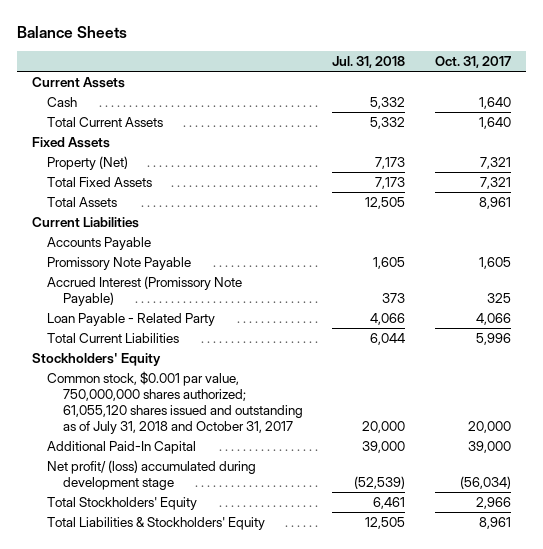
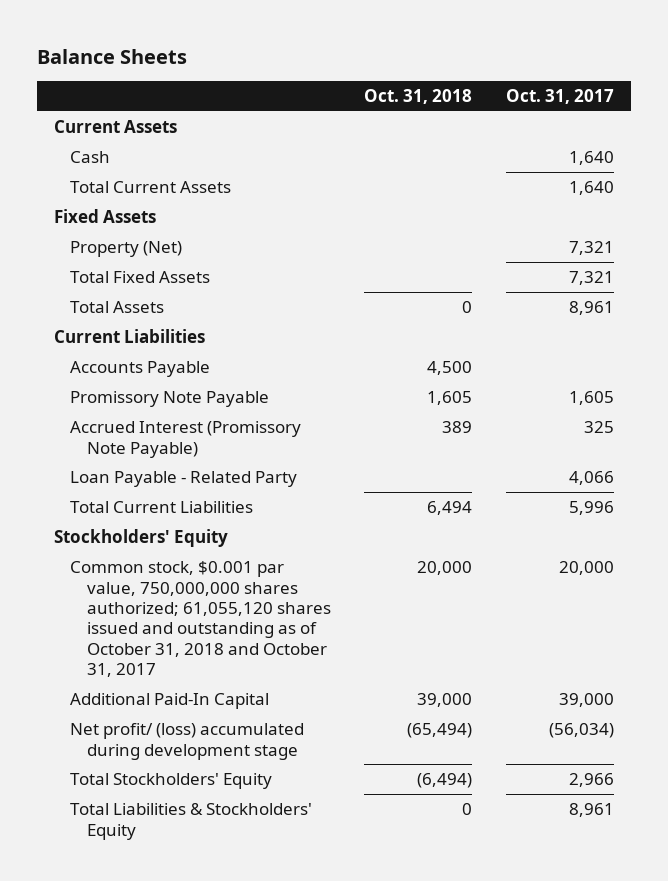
[332,56,406,69] Jul. 31, 2018 -> none
none -> [364,89,473,105] Oct. 31, 2018
[47,370,303,434] Common stock, $0.001 par value, 750,000,000 shares authorized; 61,055,120 shares issued and outstanding as of July 31, 2018 and October 31, 2017 -> [70,561,331,677] Common stock, $0.001 par value, 750,000,000 shares authorized; 61,055,120 shares issued and outstanding as of October 31, 2018 and October 31, 2017

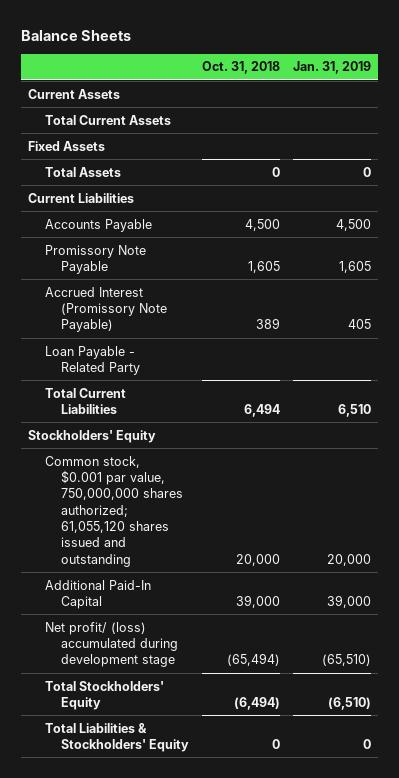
[505,89,614,105] Oct. 31, 2017 -> none
none -> [293,61,372,75] Jan. 31, 2019
[70,151,111,164] Cash -> none
[70,241,183,258] Property (Net) -> none
[70,271,211,284] Total Fixed Assets -> none
[70,561,331,677] Common stock, $0.001 par value, 750,000,000 shares authorized; 61,055,120 shares issued and outstanding as of October 31, 2018 and October 31, 2017 -> [44,455,184,567] Common stock, $0.001 par value, 750,000,000 shares authorized; 61,055,120 shares issued and outstanding

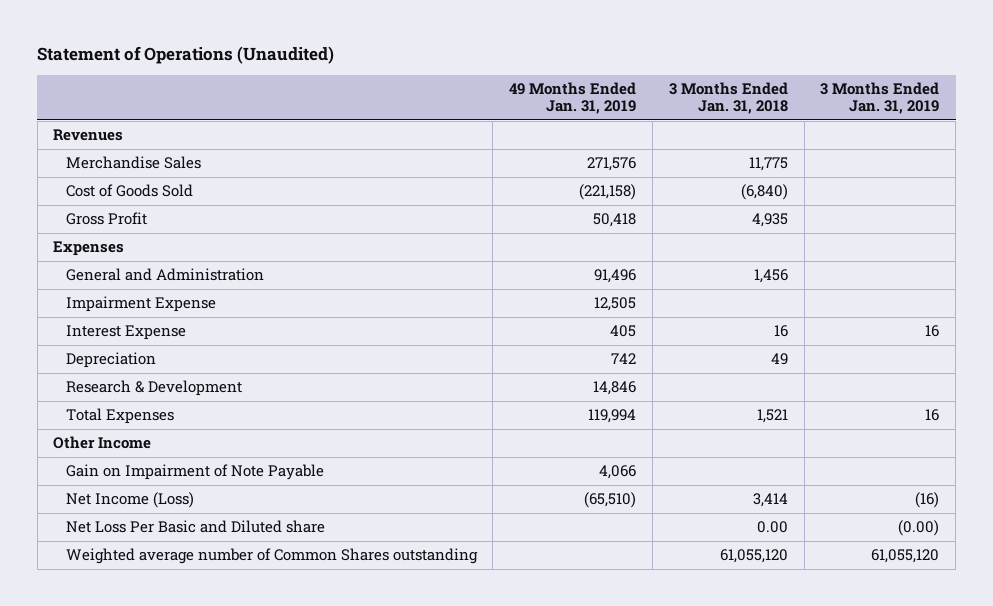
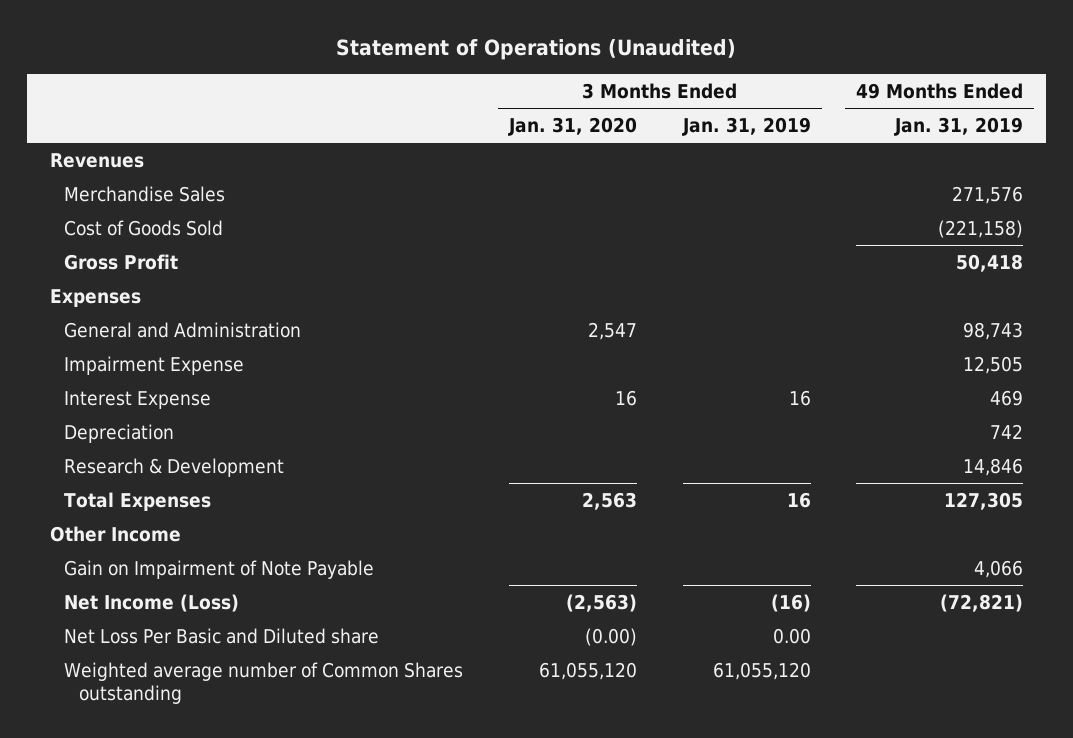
[668,82,788,115] 3 Months Ended Jan. 31, 2018 -> none
none -> [507,116,637,136] Jan. 31, 2020
[594,269,637,284] 91,496 -> [963,321,1024,340] 98,743
[610,325,637,338] 405 -> [990,389,1024,406] 469
[588,409,637,424] 119,994 -> [944,491,1024,510] 127,305
[584,492,637,509] (65,510) -> [940,593,1024,612] (72,821)
[898,520,940,537] (0.00) -> [772,627,811,644] 0.00

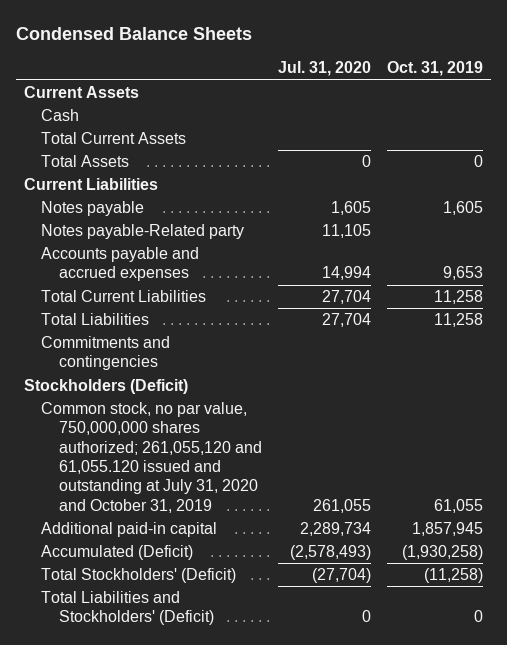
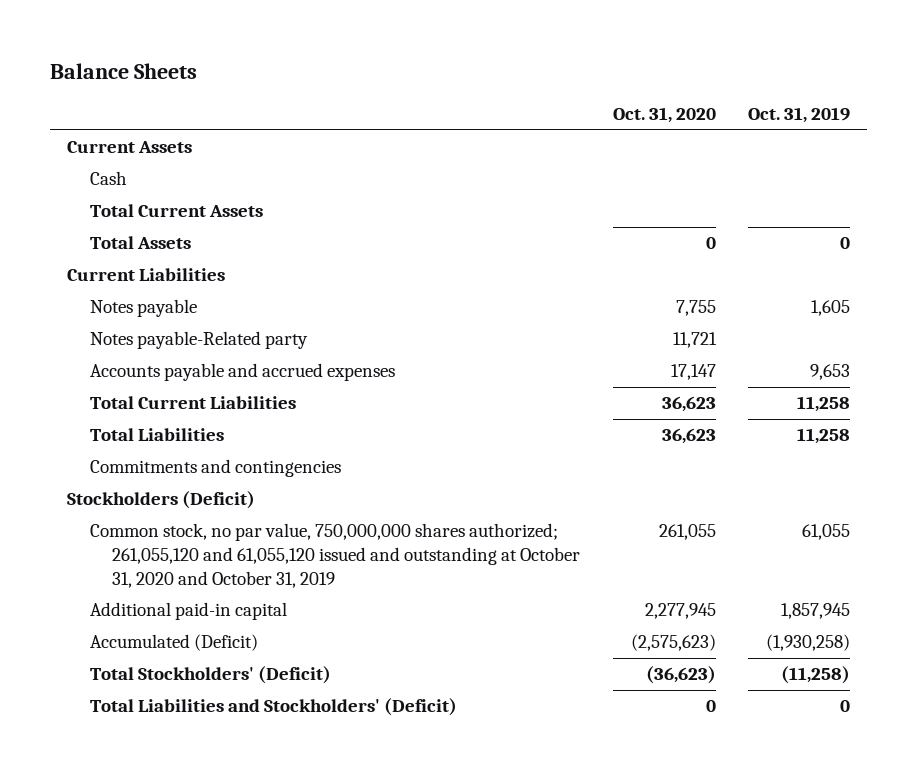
[15,27,252,41] Condensed Balance Sheets -> [50,63,198,80] Balance Sheets
[277,61,371,77] Jul. 31, 2020 -> none
none -> [612,107,716,124] Oct. 31, 2020
[41,402,262,513] Common stock, no par value, 750,000,000 shares authorized; 261,055,120 and 61,055.120 issued and outstanding at July 31, 2020 and October 31, 2019 -> [89,523,581,588] Common stock, no par value, 750,000,000 shares authorized; 261,055,120 and 61,055,120 issued and outstanding at October 31, 2020 and October 31, 2019

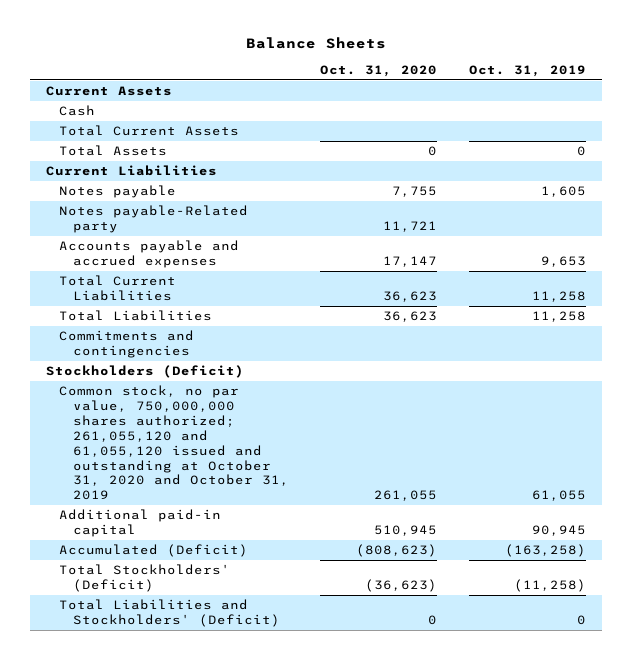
[644,603,716,620] 2,277,945 -> [374,524,438,536] 510,945
[781,603,851,620] 1,857,945 -> [531,524,586,536] 90,945
[630,634,716,652] (2,575,623) -> [356,544,438,558] (808,623)
[766,634,851,652] (1,930,258) -> [504,544,586,558] (163,258)

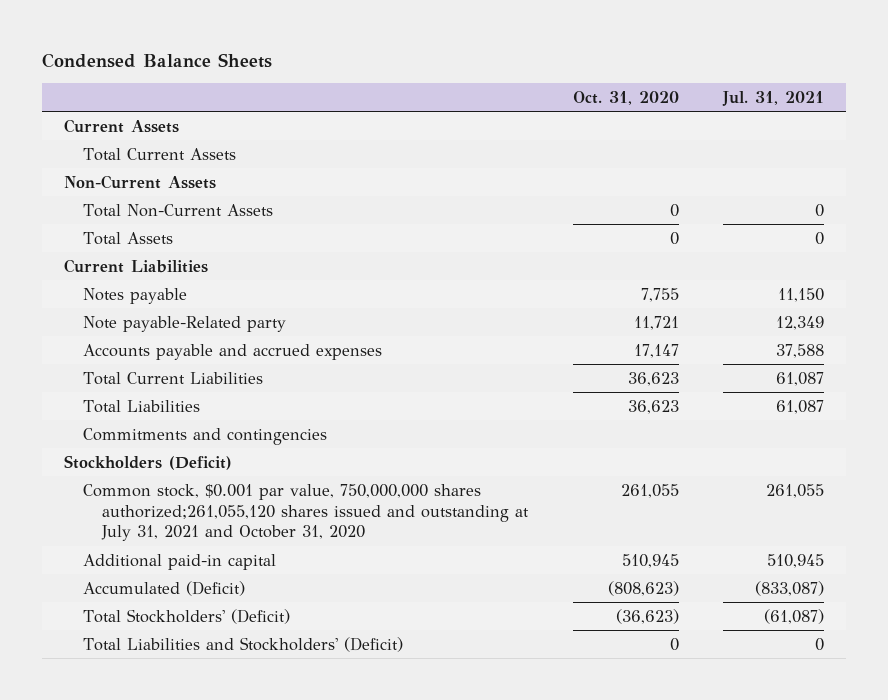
[245,37,386,50] Balance Sheets -> [41,52,272,68] Condensed Balance Sheets
[468,65,586,78] Oct. 31, 2019 -> none
none -> [722,90,825,106] Jul. 31, 2021
[59,105,96,117] Cash -> none
none -> [63,174,216,189] Non-Current Assets
none -> [83,203,274,217] Total Non-Current Assets
[59,205,249,233] Notes payable-Related party -> [83,315,287,332] Note payable-Related party
[59,385,289,501] Common stock, no par value, 750,000,000 shares authorized; 261,055,120 and 61,055,120 issued and outstanding at October 31, 2020 and October 31, 2019 -> [83,483,530,542] Common stock, $0.001 par value, 750,000,000 shares authorized;261,055,120 shares issued and outstanding at July 31, 2021 and October 31, 2020

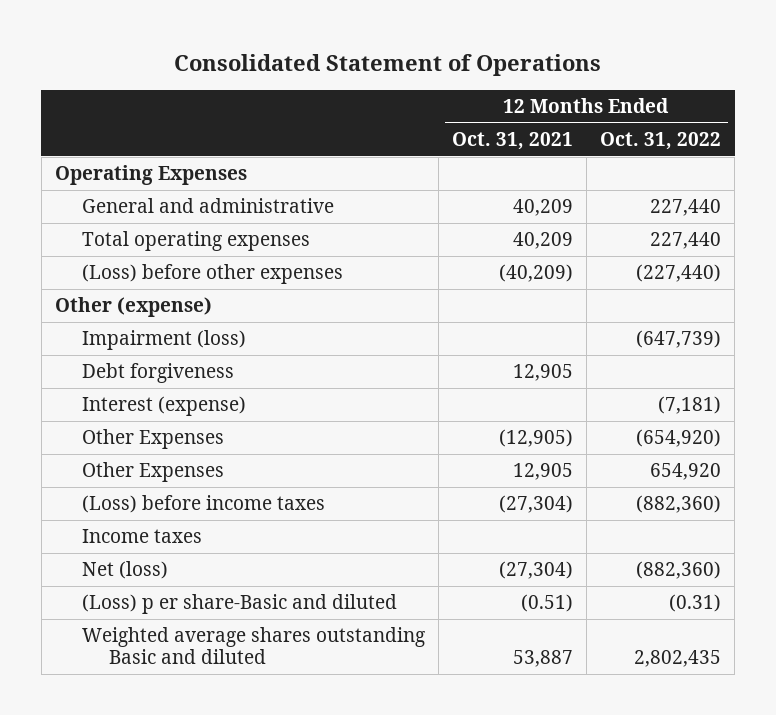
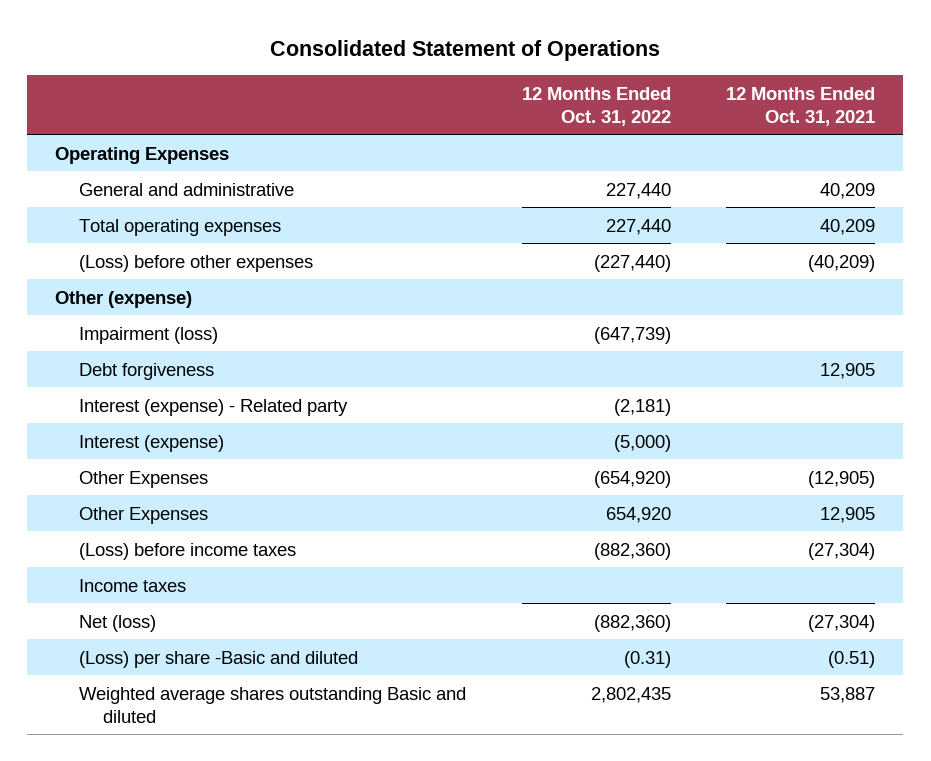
none -> [79,398,349,416] Interest (expense) - Related party
[657,396,721,415] (7,181) -> [613,434,671,452] (5,000)
[81,594,397,615] (Loss) p er share-Basic and diluted -> [79,650,359,668] (Loss) per share -Basic and diluted

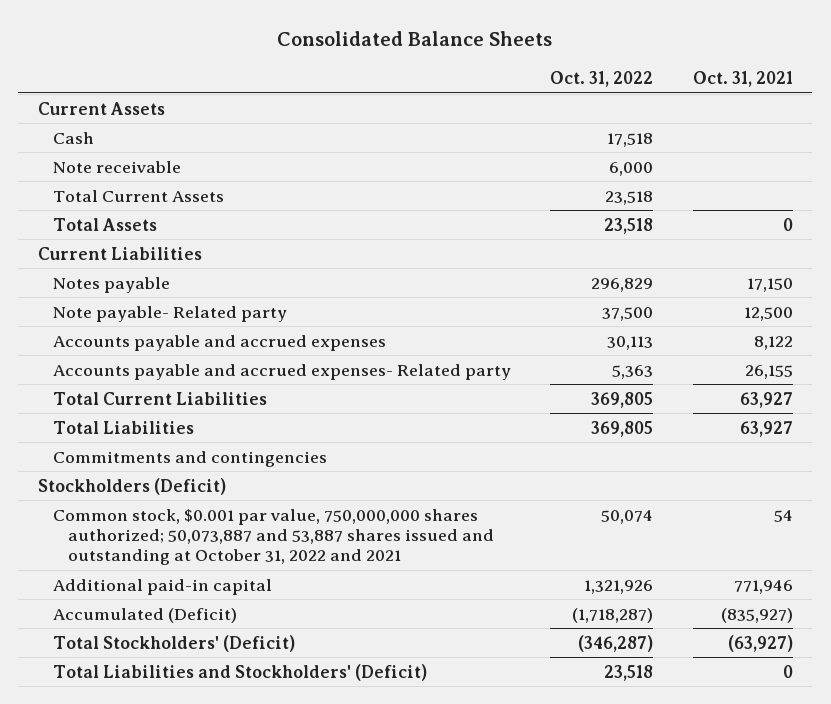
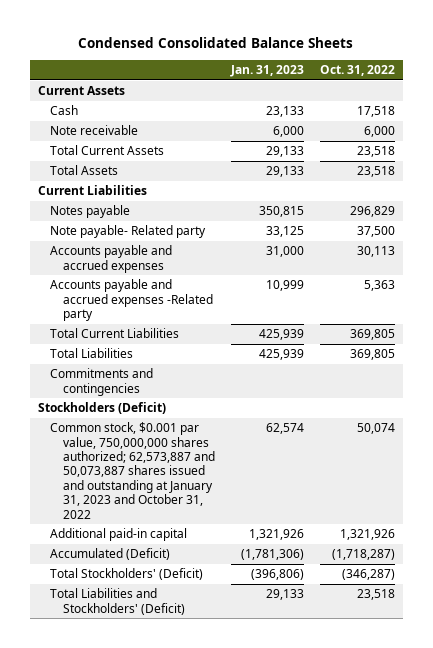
[277,30,553,46] Consolidated Balance Sheets -> [78,37,354,49] Condensed Consolidated Balance Sheets
[692,70,793,87] Oct. 31, 2021 -> none
none -> [230,65,305,78] Jan. 31, 2023
[53,363,512,380] Accounts payable and accrued expenses- Related party -> [50,279,214,322] Accounts payable and accrued expenses -Related party
[53,508,495,566] Common stock, $0.001 par value, 750,000,000 shares authorized; 50,073,887 and 53,887 shares issued and outstanding at October 31, 2022 and 2021 -> [50,422,216,519] Common stock, $0.001 par value, 750,000,000 shares authorized; 62,573,887 and 50,073,887 shares issued and outstanding at January 31, 2023 and October 31, 2022

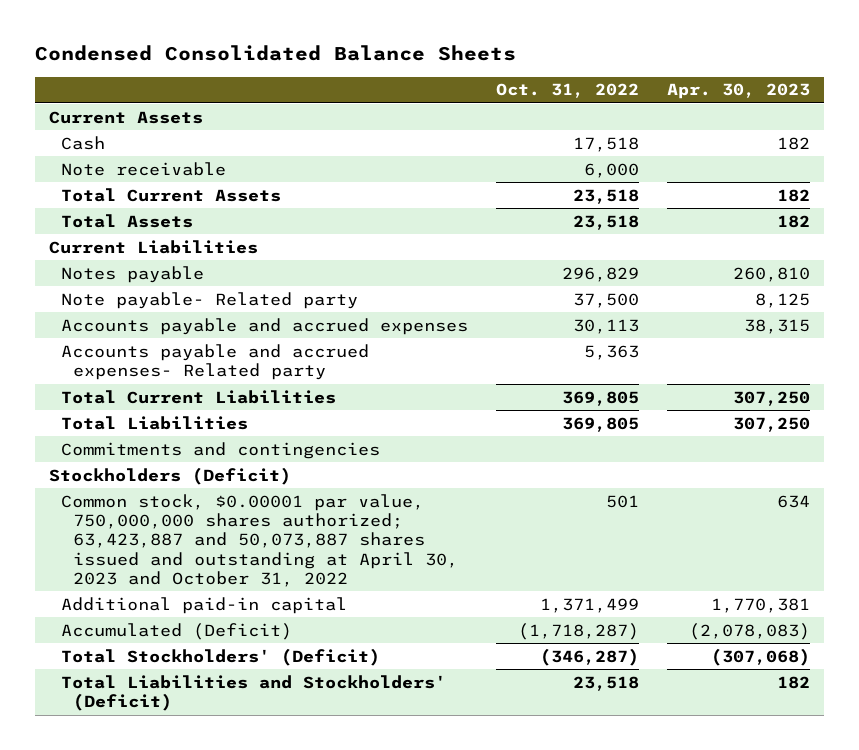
[230,65,305,78] Jan. 31, 2023 -> none
none -> [666,83,810,100] Apr. 30, 2023
[50,279,214,322] Accounts payable and accrued expenses -Related party -> [61,343,370,381] Accounts payable and accrued expenses- Related party
[50,422,216,519] Common stock, $0.001 par value, 750,000,000 shares authorized; 62,573,887 and 50,073,887 shares issued and outstanding at January 31, 2023 and October 31, 2022 -> [61,493,459,587] Common stock, $0.00001 par value, 750,000,000 shares authorized; 63,423,887 and 50,073,887 shares issued and outstanding at April 30, 2023 and October 31, 2022
[356,423,395,435] 50,074 -> [605,494,639,508] 501
[339,529,395,541] 1,321,926 -> [539,597,639,613] 1,371,499

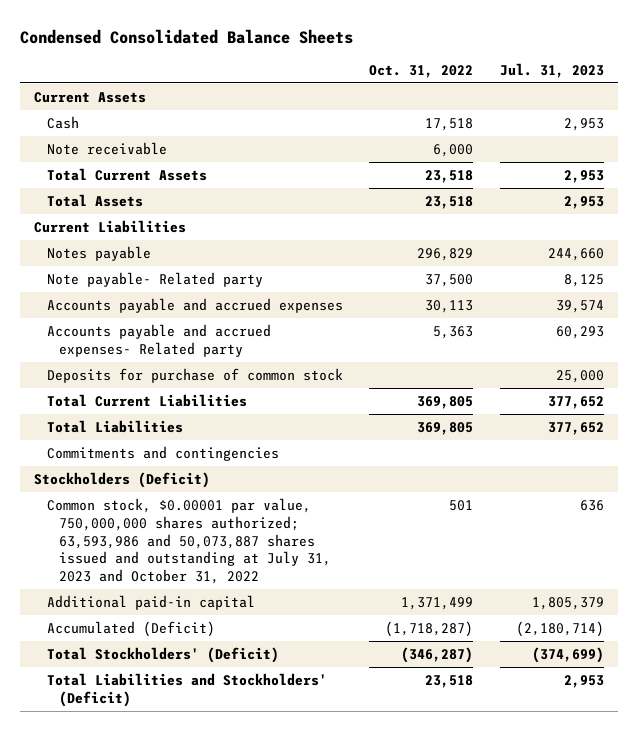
[666,83,810,100] Apr. 30, 2023 -> none
none -> [500,62,605,78] Jul. 31, 2023
none -> [46,367,343,383] Deposits for purchase of common stock
[61,493,459,587] Common stock, $0.00001 par value, 750,000,000 shares authorized; 63,423,887 and 50,073,887 shares issued and outstanding at April 30, 2023 and October 31, 2022 -> [46,497,332,585] Common stock, $0.00001 par value, 750,000,000 shares authorized; 63,593,986 and 50,073,887 shares issued and outstanding at July 31, 2023 and October 31, 2022

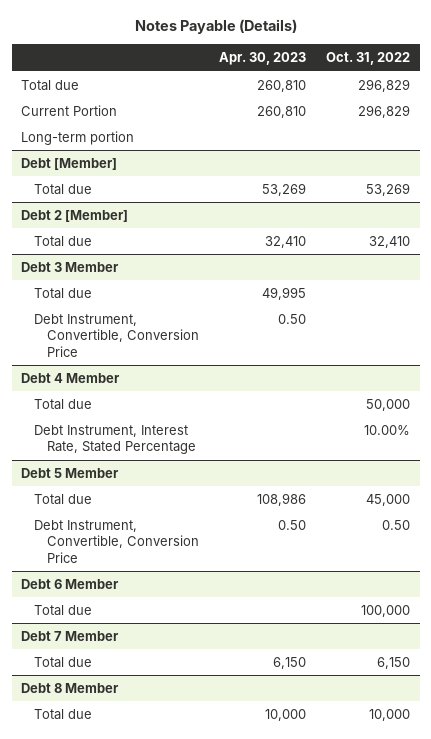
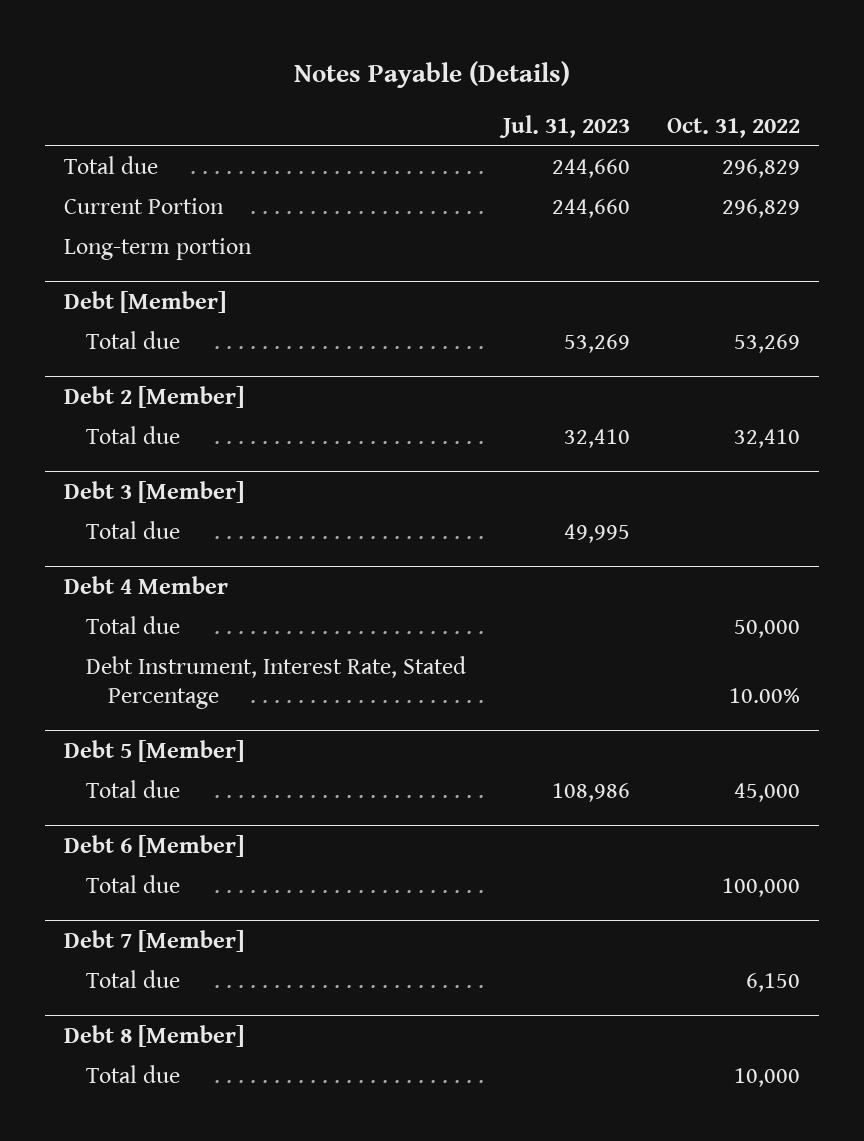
[219,52,307,66] Apr. 30, 2023 -> none
none -> [498,114,630,138] Jul. 31, 2023
[21,261,120,272] Debt 3 Member -> [63,480,244,503] Debt 3 [Member]
[34,313,200,357] Debt Instrument, Convertible, Conversion Price -> none
[21,467,120,478] Debt 5 Member -> [63,739,244,762] Debt 5 [Member]
[34,519,200,563] Debt Instrument, Convertible, Conversion Price -> none
[21,578,120,589] Debt 6 Member -> [63,834,244,857] Debt 6 [Member]
[21,630,120,641] Debt 7 Member -> [63,929,244,952] Debt 7 [Member]
[21,682,120,693] Debt 8 Member -> [63,1024,244,1047] Debt 8 [Member]

